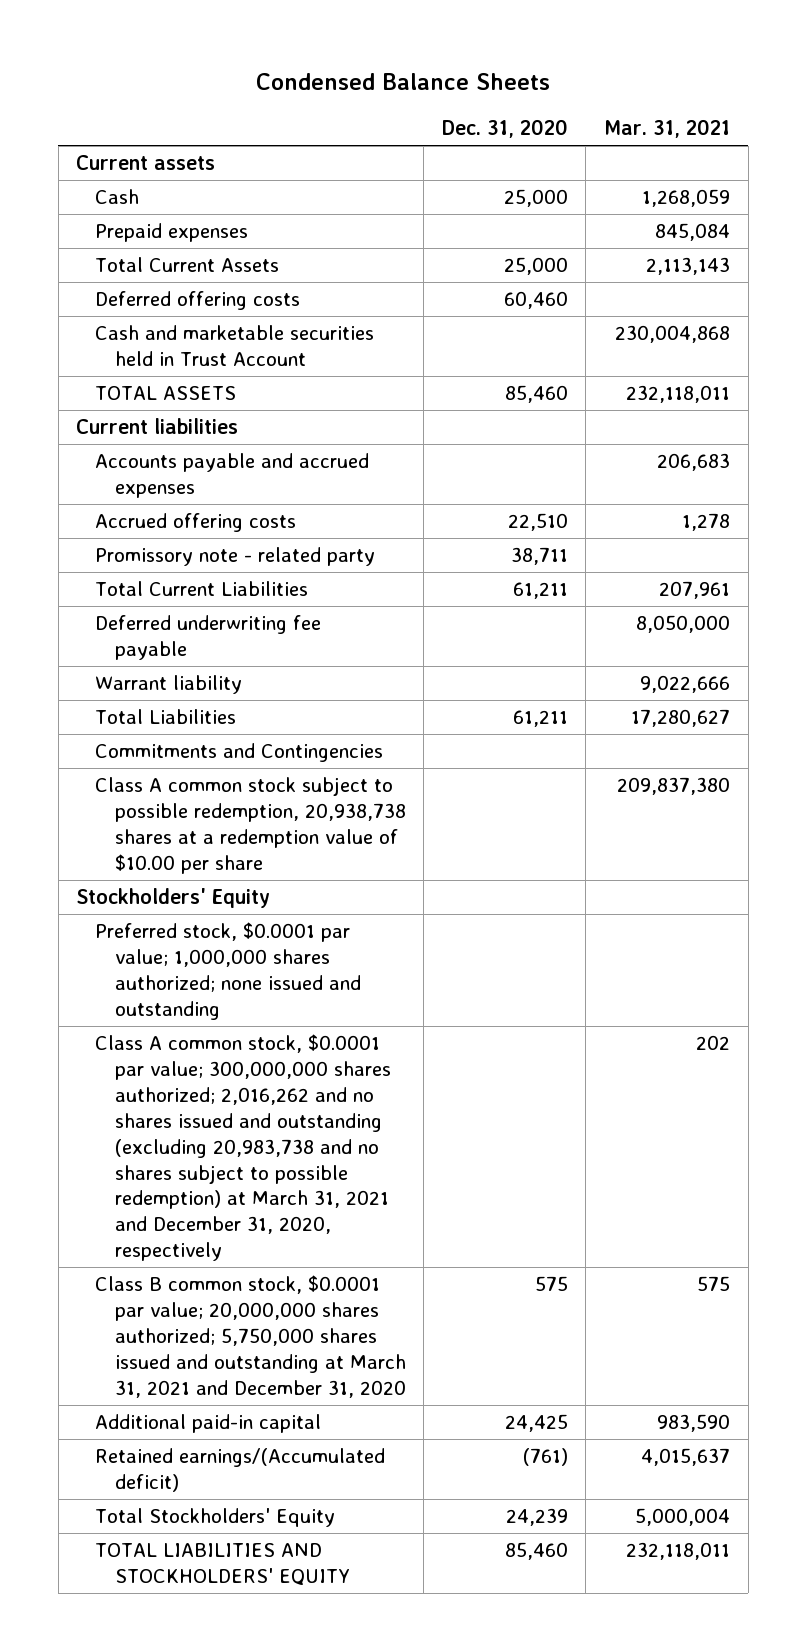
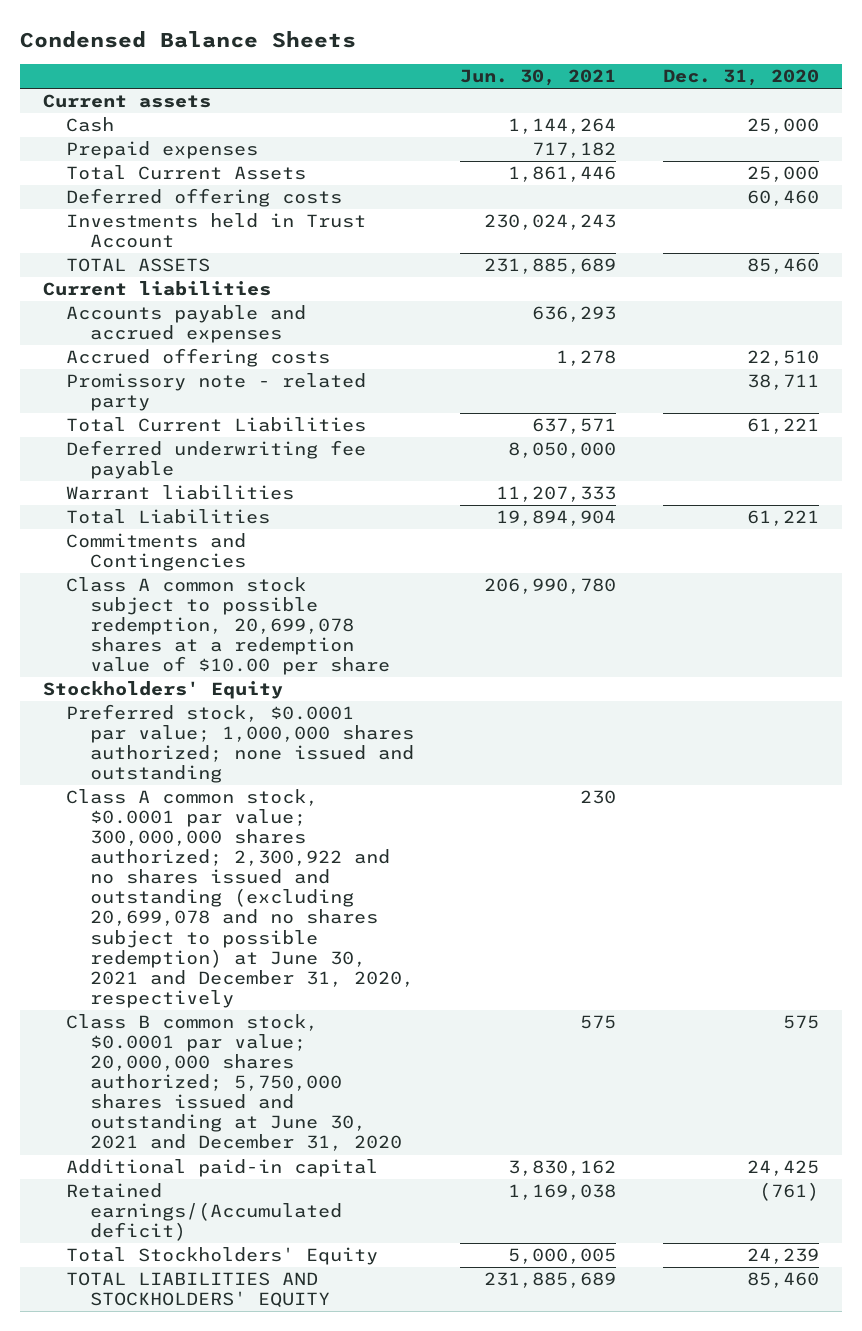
[603,119,730,139] Mar. 31, 2021 -> none
none -> [460,69,617,87] Jun. 30, 2021
[95,325,375,366] Cash and marketable securities held in Trust Account -> [66,213,367,249] Investments held in Trust Account
[512,582,568,600] 61,211 -> [746,418,819,435] 61,221
[95,675,243,695] Warrant liability -> [66,485,295,501] Warrant liabilities
[512,710,568,728] 61,211 -> [746,510,819,527] 61,221
[95,777,406,874] Class A common stock subject to possible redemption, 20,938,738 shares at a redemption value of $10.00 per share -> [66,577,390,676] Class A common stock subject to possible redemption, 20,699,078 shares at a redemption value of $10.00 per share
[95,1034,391,1262] Class A common stock, $0.0001 par value; 300,000,000 shares authorized; 2,016,262 and no shares issued and outstanding (excluding 20,983,738 and no shares subject to possible redemption) at March 31, 2021 and December 31, 2020, respectively -> [66,789,414,1008] Class A common stock, $0.0001 par value; 300,000,000 shares authorized; 2,300,922 and no shares issued and outstanding (excluding 20,699,078 and no shares subject to possible redemption) at June 30, 2021 and December 31, 2020, respectively
[95,1275,406,1398] Class B common stock, $0.0001 par value; 20,000,000 shares authorized; 5,750,000 shares issued and outstanding at March 31, 2021 and December 31, 2020 -> [66,1014,402,1152] Class B common stock, $0.0001 par value; 20,000,000 shares authorized; 5,750,000 shares issued and outstanding at June 30, 2021 and December 31, 2020

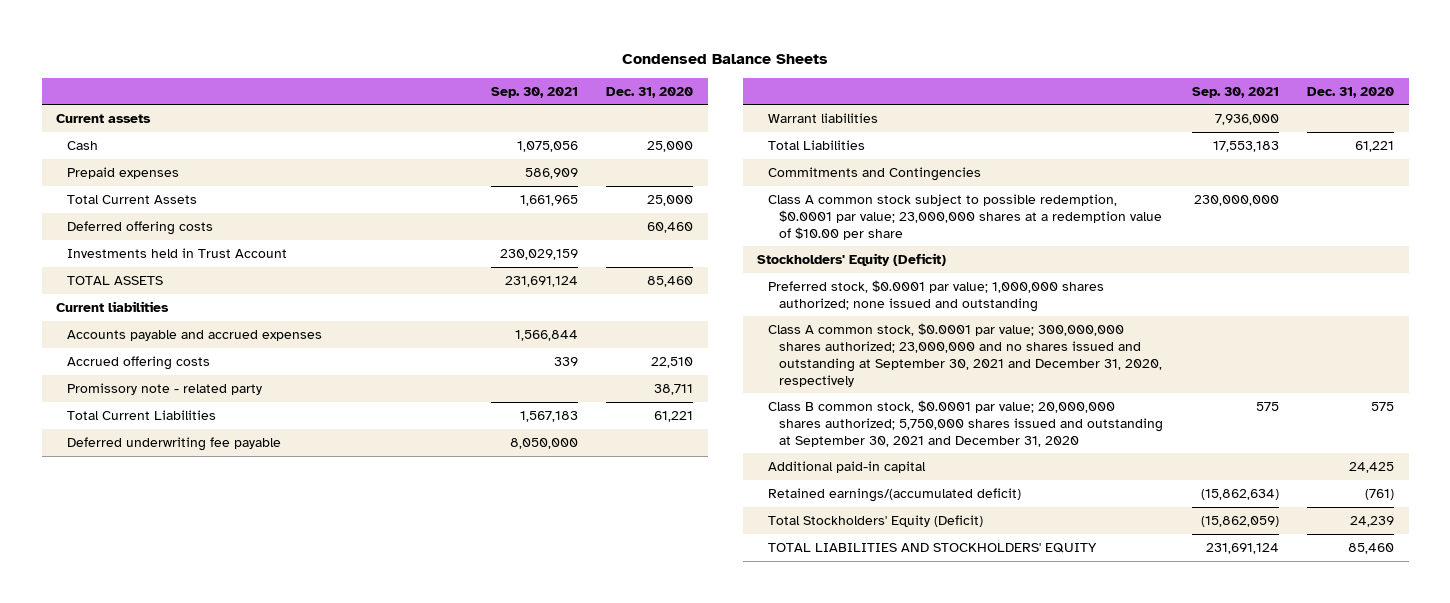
[460,69,617,87] Jun. 30, 2021 -> none
none -> [490,86,578,98] Sep. 30, 2021
[66,577,390,676] Class A common stock subject to possible redemption, 20,699,078 shares at a redemption value of $10.00 per share -> [767,194,1162,240] Class A common stock subject to possible redemption, $0.0001 par value; 23,000,000 shares at a redemption value of $10.00 per share
[42,681,283,700] Stockholders' Equity -> [756,253,946,267] Stockholders' Equity (Deficit)
[66,789,414,1008] Class A common stock, $0.0001 par value; 300,000,000 shares authorized; 2,300,922 and no shares issued and outstanding (excluding 20,699,078 and no shares subject to possible redemption) at June 30, 2021 and December 31, 2020, respectively -> [767,323,1162,387] Class A common stock, $0.0001 par value; 300,000,000 shares authorized; 23,000,000 and no shares issued and outstanding at September 30, 2021 and December 31, 2020, respectively
[66,1014,402,1152] Class B common stock, $0.0001 par value; 20,000,000 shares authorized; 5,750,000 shares issued and outstanding at June 30, 2021 and December 31, 2020 -> [767,400,1163,447] Class B common stock, $0.0001 par value; 20,000,000 shares authorized; 5,750,000 shares issued and outstanding at September 30, 2021 and December 31, 2020
[66,1183,342,1242] Retained earnings/(Accumulated deficit) -> [767,488,1021,503] Retained earnings/(accumulated deficit)
[66,1247,379,1266] Total Stockholders' Equity -> [767,515,983,528] Total Stockholders' Equity (Deficit)

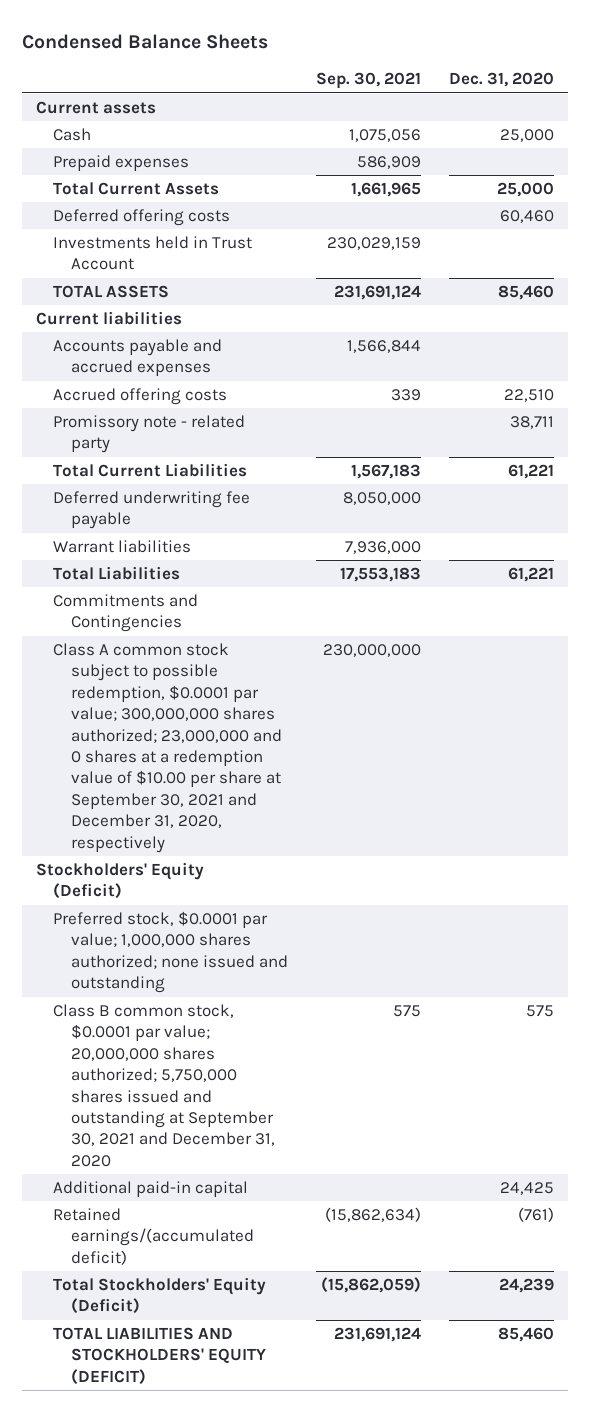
[767,194,1162,240] Class A common stock subject to possible redemption, $0.0001 par value; 23,000,000 shares at a redemption value of $10.00 per share -> [53,643,282,853] Class A common stock subject to possible redemption, $0.0001 par value; 300,000,000 shares authorized; 23,000,000 and 0 shares at a redemption value of $10.00 per share at September 30, 2021 and December 31, 2020, respectively
[767,323,1162,387] Class A common stock, $0.0001 par value; 300,000,000 shares authorized; 23,000,000 and no shares issued and outstanding at September 30, 2021 and December 31, 2020, respectively -> none
[767,543,1097,554] TOTAL LIABILITIES AND STOCKHOLDERS' EQUITY -> [53,1327,266,1385] TOTAL LIABILITIES AND STOCKHOLDERS' EQUITY (DEFICIT)

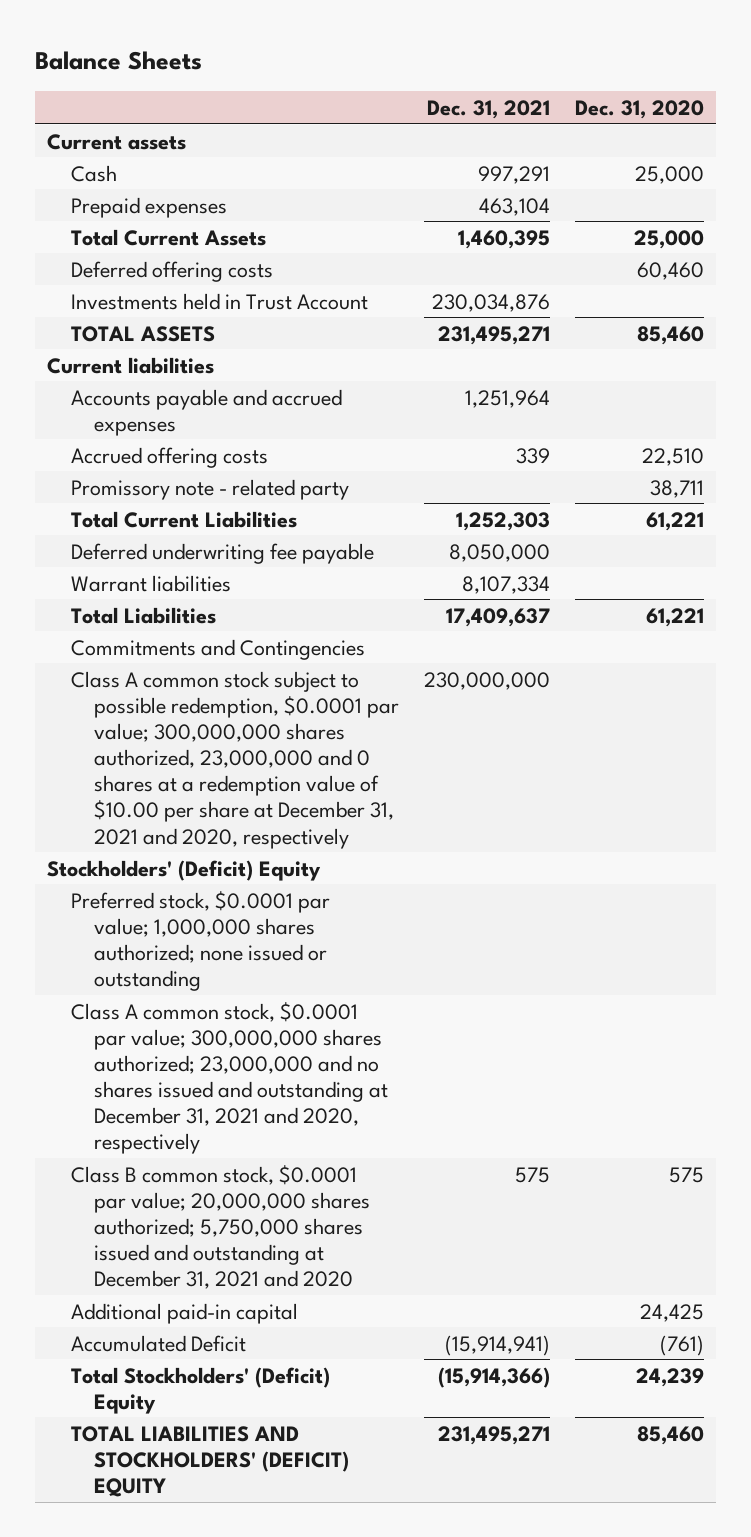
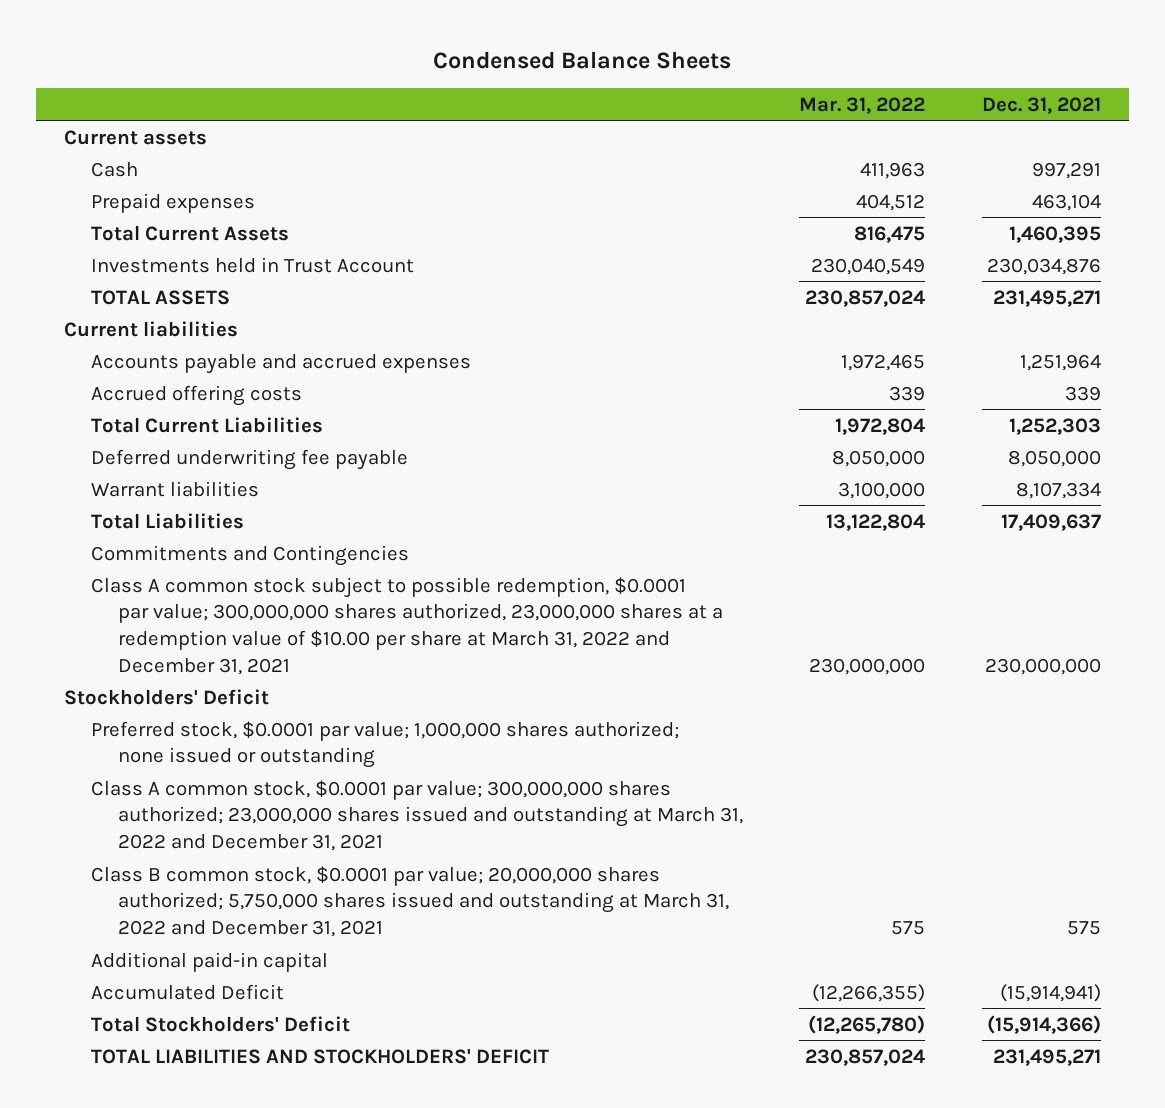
[34,51,202,71] Balance Sheets -> [433,50,732,69] Condensed Balance Sheets
[574,99,704,119] Dec. 31, 2020 -> none
none -> [799,96,926,114] Mar. 31, 2022
[70,260,273,282] Deferred offering costs -> none
[70,478,349,500] Promissory note - related party -> none
[70,670,400,849] Class A common stock subject to possible redemption, $0.0001 par value; 300,000,000 shares authorized, 23,000,000 and 0 shares at a redemption value of $10.00 per share at December 31, 2021 and 2020, respectively -> [90,576,723,675] Class A common stock subject to possible redemption, $0.0001 par value; 300,000,000 shares authorized, 23,000,000 shares at a redemption value of $10.00 per share at March 31, 2022 and December 31, 2021
[47,859,322,881] Stockholders' (Deficit) Equity -> [63,688,269,705] Stockholders' Deficit
[70,1001,389,1155] Class A common stock, $0.0001 par value; 300,000,000 shares authorized; 23,000,000 and no shares issued and outstanding at December 31, 2021 and 2020, respectively -> [90,779,743,851] Class A common stock, $0.0001 par value; 300,000,000 shares authorized; 23,000,000 shares issued and outstanding at March 31, 2022 and December 31, 2021
[70,1164,371,1290] Class B common stock, $0.0001 par value; 20,000,000 shares authorized; 5,750,000 shares issued and outstanding at December 31, 2021 and 2020 -> [90,865,729,937] Class B common stock, $0.0001 par value; 20,000,000 shares authorized; 5,750,000 shares issued and outstanding at March 31, 2022 and December 31, 2021
[70,1366,330,1414] Total Stockholders' (Deficit) Equity -> [90,1015,350,1032] Total Stockholders' Deficit
[70,1425,350,1497] TOTAL LIABILITIES AND STOCKHOLDERS' (DEFICIT) EQUITY -> [90,1048,549,1064] TOTAL LIABILITIES AND STOCKHOLDERS' DEFICIT

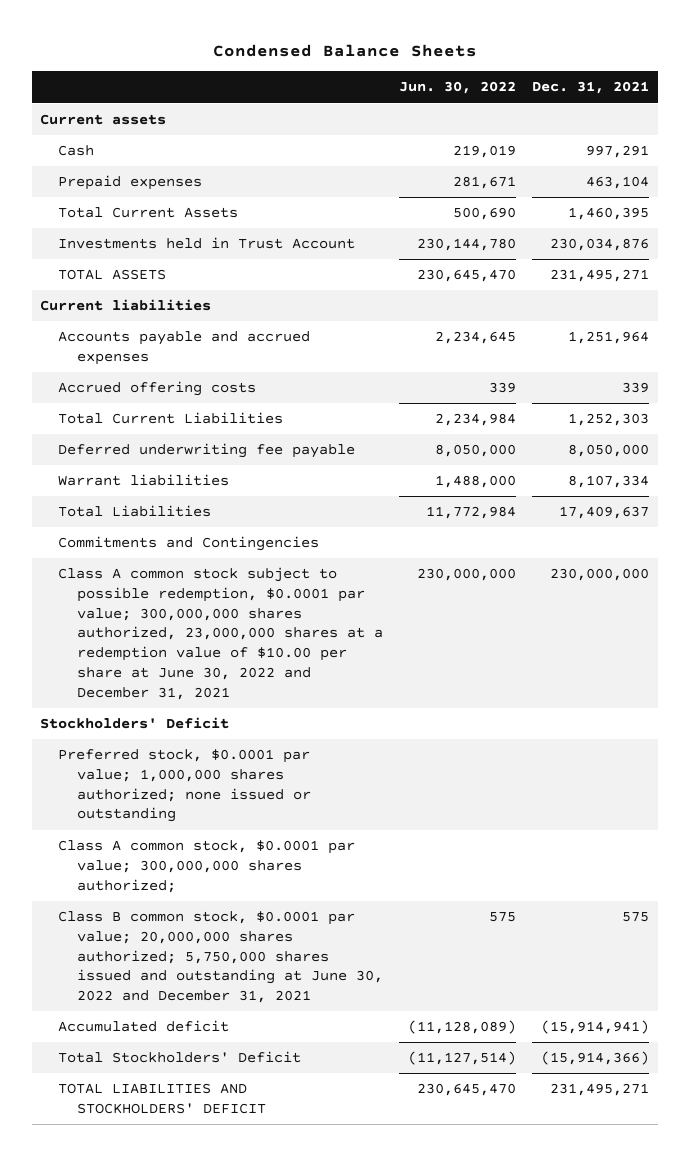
[799,96,926,114] Mar. 31, 2022 -> none
none -> [399,81,517,95] Jun. 30, 2022
[90,576,723,675] Class A common stock subject to possible redemption, $0.0001 par value; 300,000,000 shares authorized, 23,000,000 shares at a redemption value of $10.00 per share at March 31, 2022 and December 31, 2021 -> [58,567,383,700] Class A common stock subject to possible redemption, $0.0001 par value; 300,000,000 shares authorized, 23,000,000 shares at a redemption value of $10.00 per share at June 30, 2022 and December 31, 2021
[90,951,328,972] Additional paid-in capital -> none
[90,779,743,851] Class A common stock, $0.0001 par value; 300,000,000 shares authorized; 23,000,000 shares issued and outstanding at March 31, 2022 and December 31, 2021 -> [58,840,356,893] Class A common stock, $0.0001 par value; 300,000,000 shares authorized;
[90,865,729,937] Class B common stock, $0.0001 par value; 20,000,000 shares authorized; 5,750,000 shares issued and outstanding at March 31, 2022 and December 31, 2021 -> [58,911,383,1004] Class B common stock, $0.0001 par value; 20,000,000 shares authorized; 5,750,000 shares issued and outstanding at June 30, 2022 and December 31, 2021
[90,983,284,1000] Accumulated Deficit -> [58,1020,230,1033] Accumulated deficit

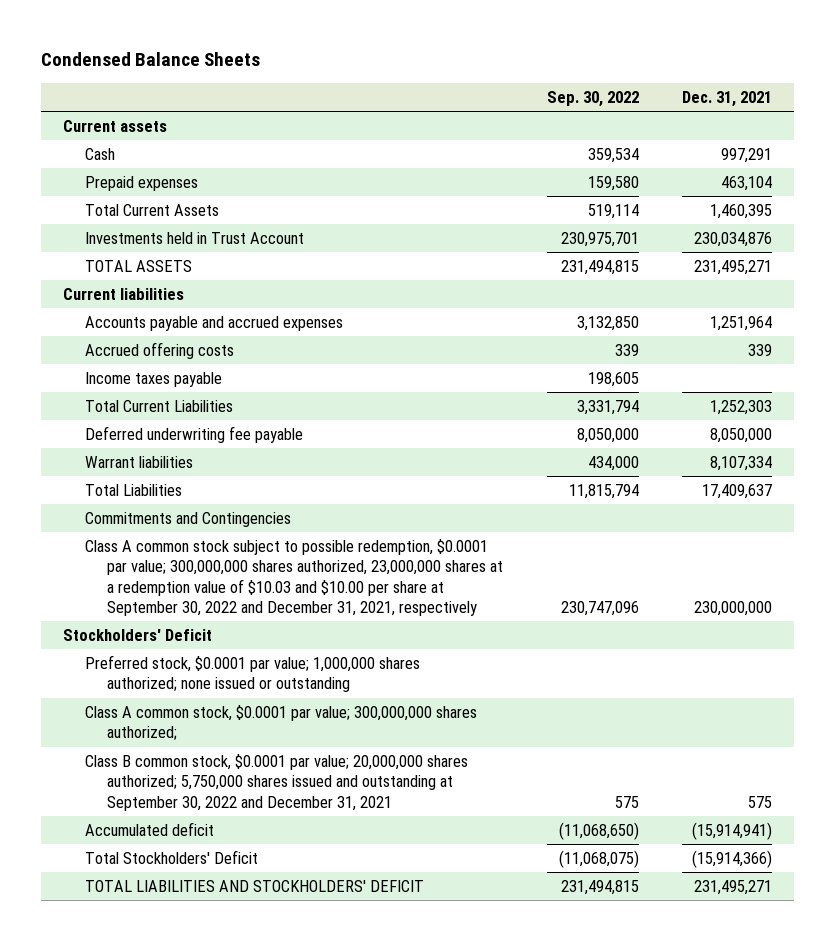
[399,81,517,95] Jun. 30, 2022 -> none
none -> [546,90,639,107] Sep. 30, 2022
none -> [84,372,222,388] Income taxes payable
[58,567,383,700] Class A common stock subject to possible redemption, $0.0001 par value; 300,000,000 shares authorized, 23,000,000 shares at a redemption value of $10.00 per share at June 30, 2022 and December 31, 2021 -> [84,539,504,616] Class A common stock subject to possible redemption, $0.0001 par value; 300,000,000 shares authorized, 23,000,000 shares at a redemption value of $10.03 and $10.00 per share at September 30, 2022 and December 31, 2021, respectively
[58,911,383,1004] Class B common stock, $0.0001 par value; 20,000,000 shares authorized; 5,750,000 shares issued and outstanding at June 30, 2022 and December 31, 2021 -> [84,754,468,811] Class B common stock, $0.0001 par value; 20,000,000 shares authorized; 5,750,000 shares issued and outstanding at September 30, 2022 and December 31, 2021

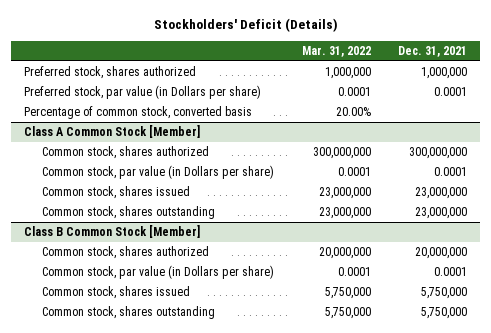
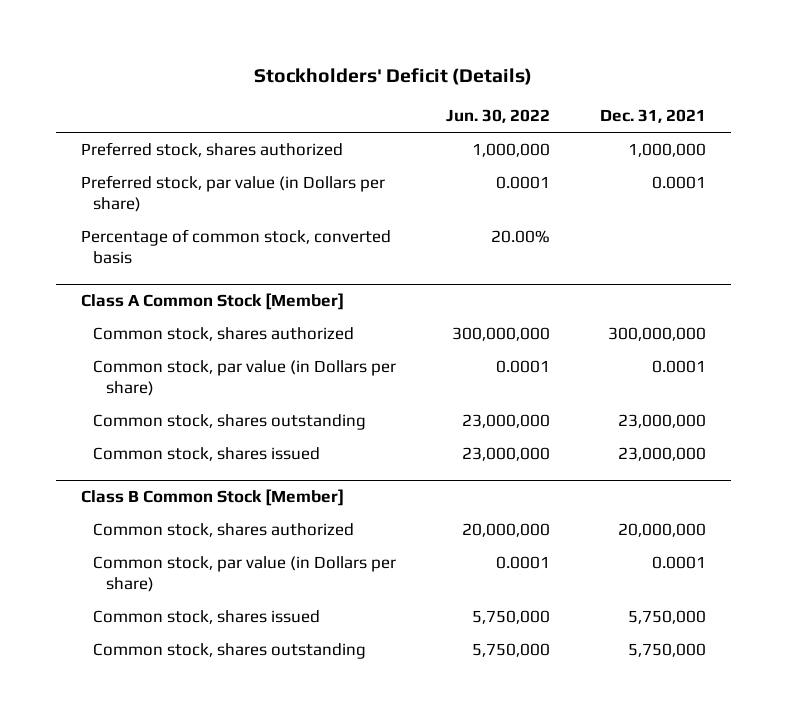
[301,46,371,58] Mar. 31, 2022 -> none
none -> [445,109,550,124] Jun. 30, 2022
[42,186,191,200] Common stock, shares issued -> [93,447,321,462] Common stock, shares issued

